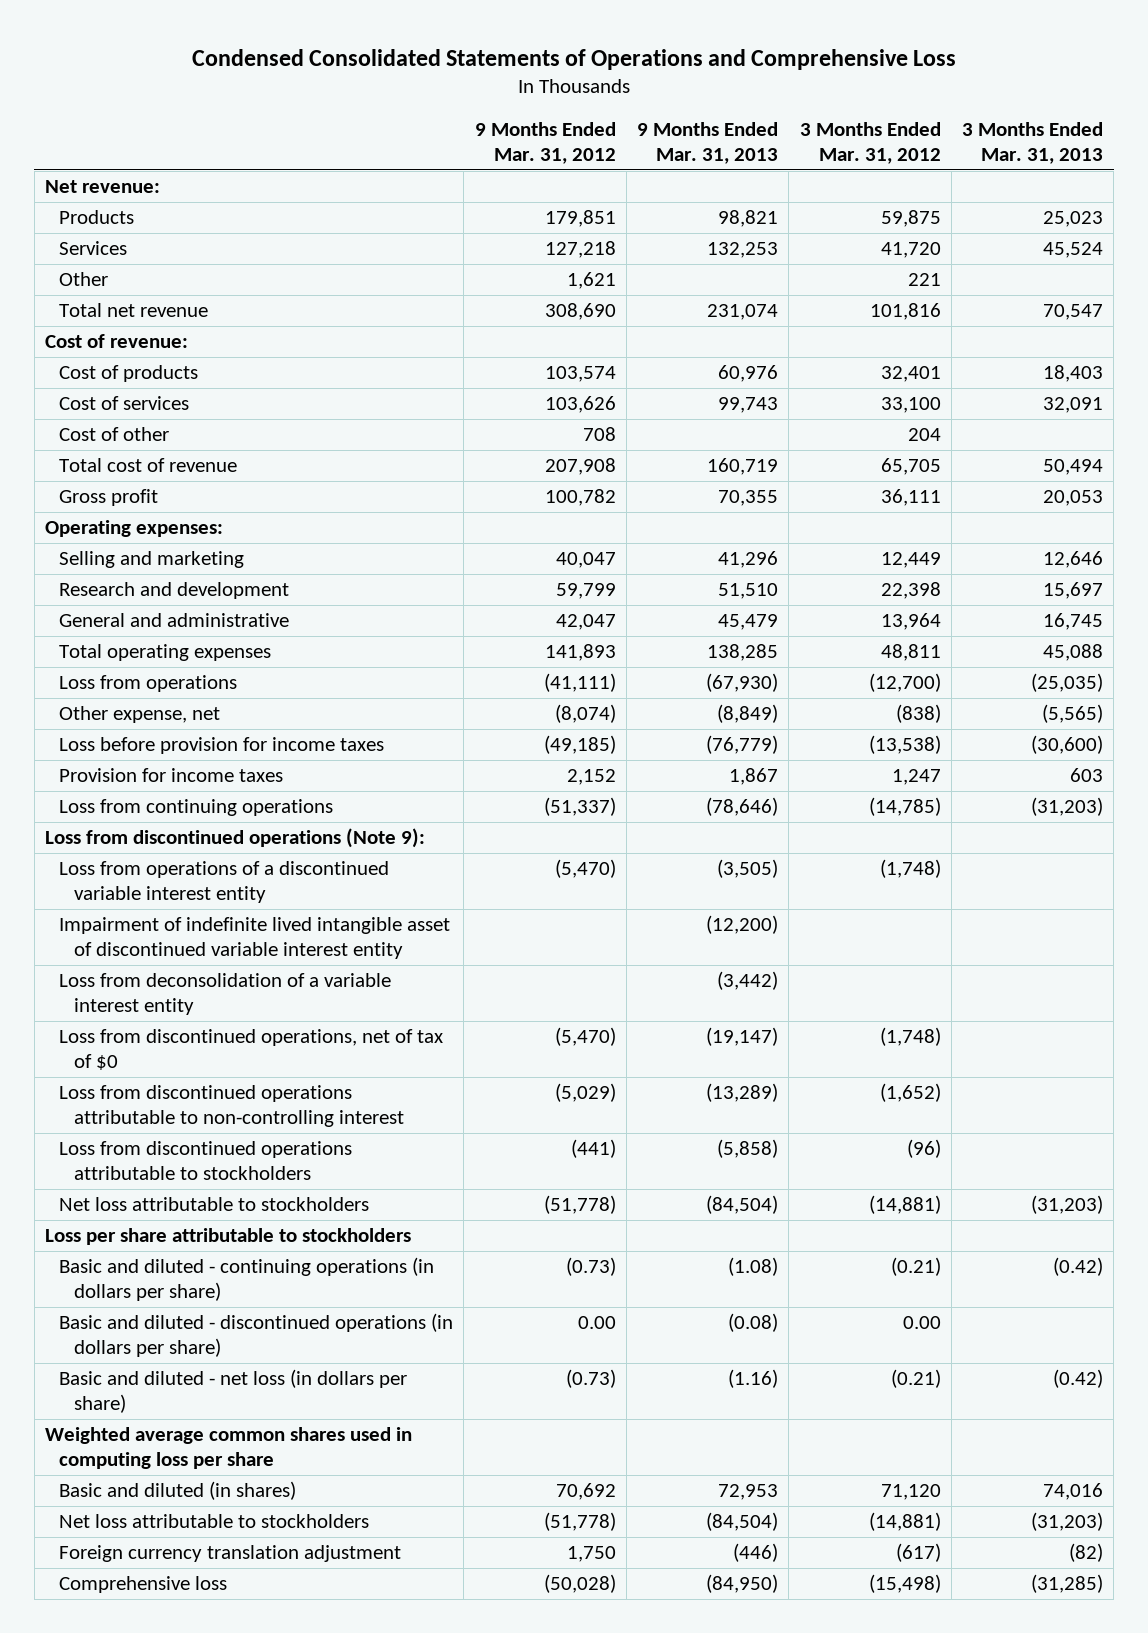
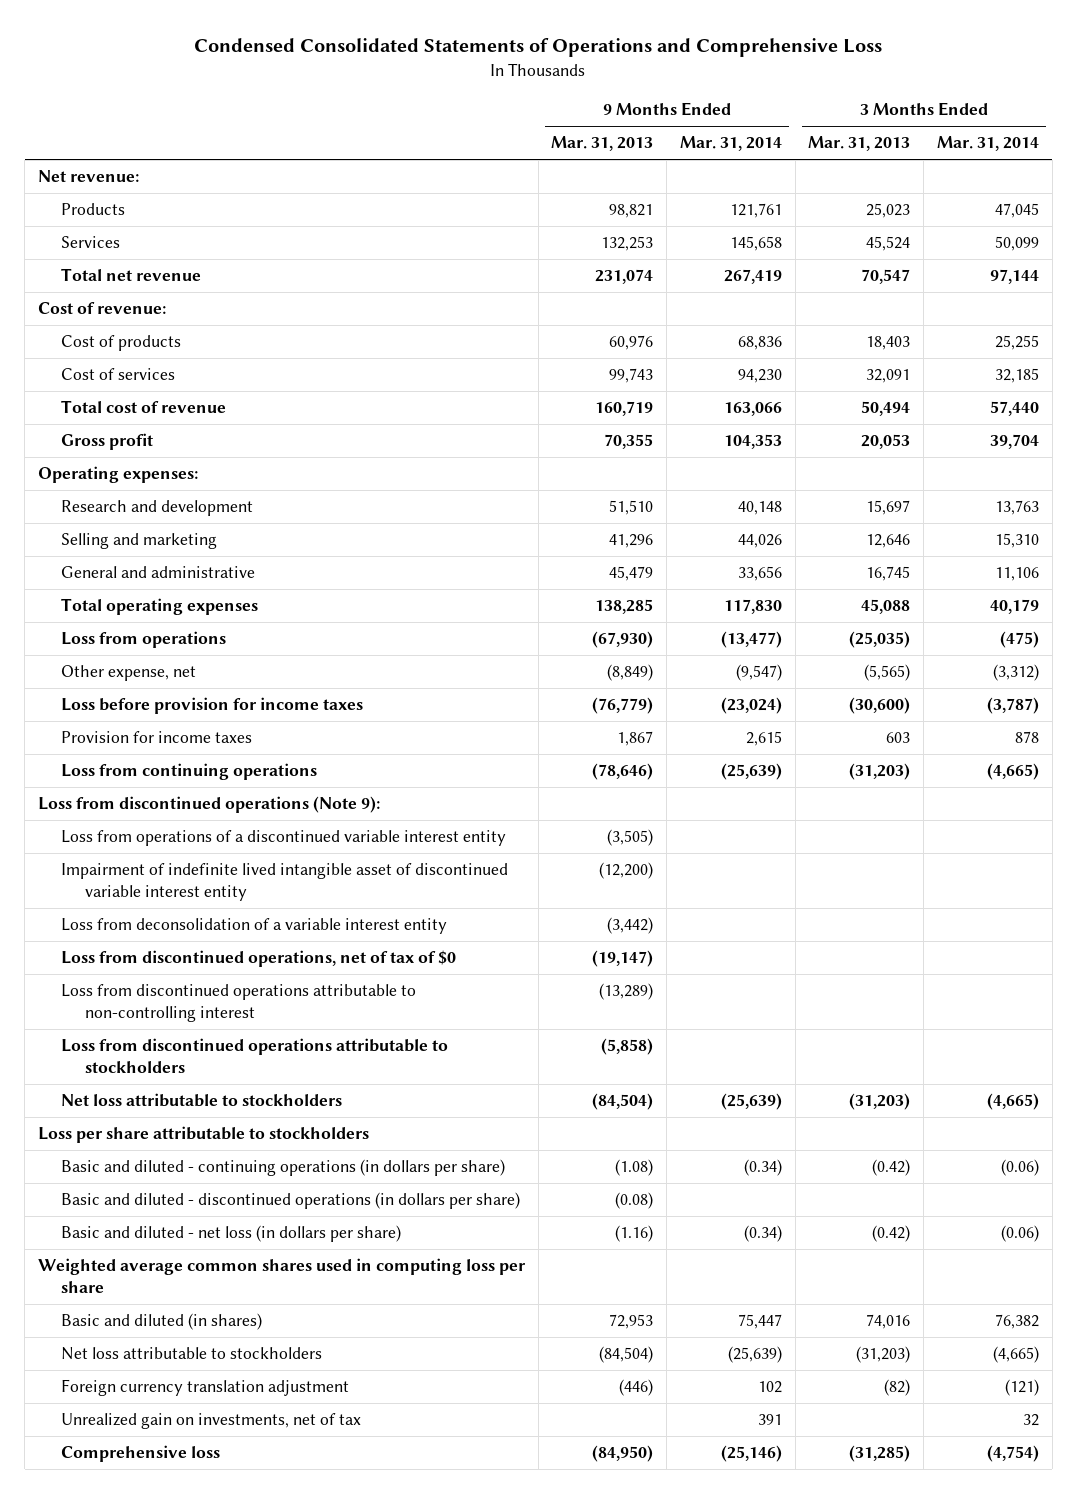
[474,122,616,164] 9 Months Ended Mar. 31, 2012 -> none
[799,122,941,164] 3 Months Ended Mar. 31, 2012 -> none
none -> [679,136,782,152] Mar. 31, 2014
none -> [936,136,1039,152] Mar. 31, 2014
[59,272,109,287] Other -> none
[59,427,170,442] Cost of other -> none
[59,551,245,569] Selling and marketing -> [61,533,218,550] Selling and marketing
none -> [61,1413,362,1430] Unrealized gain on investments, net of tax

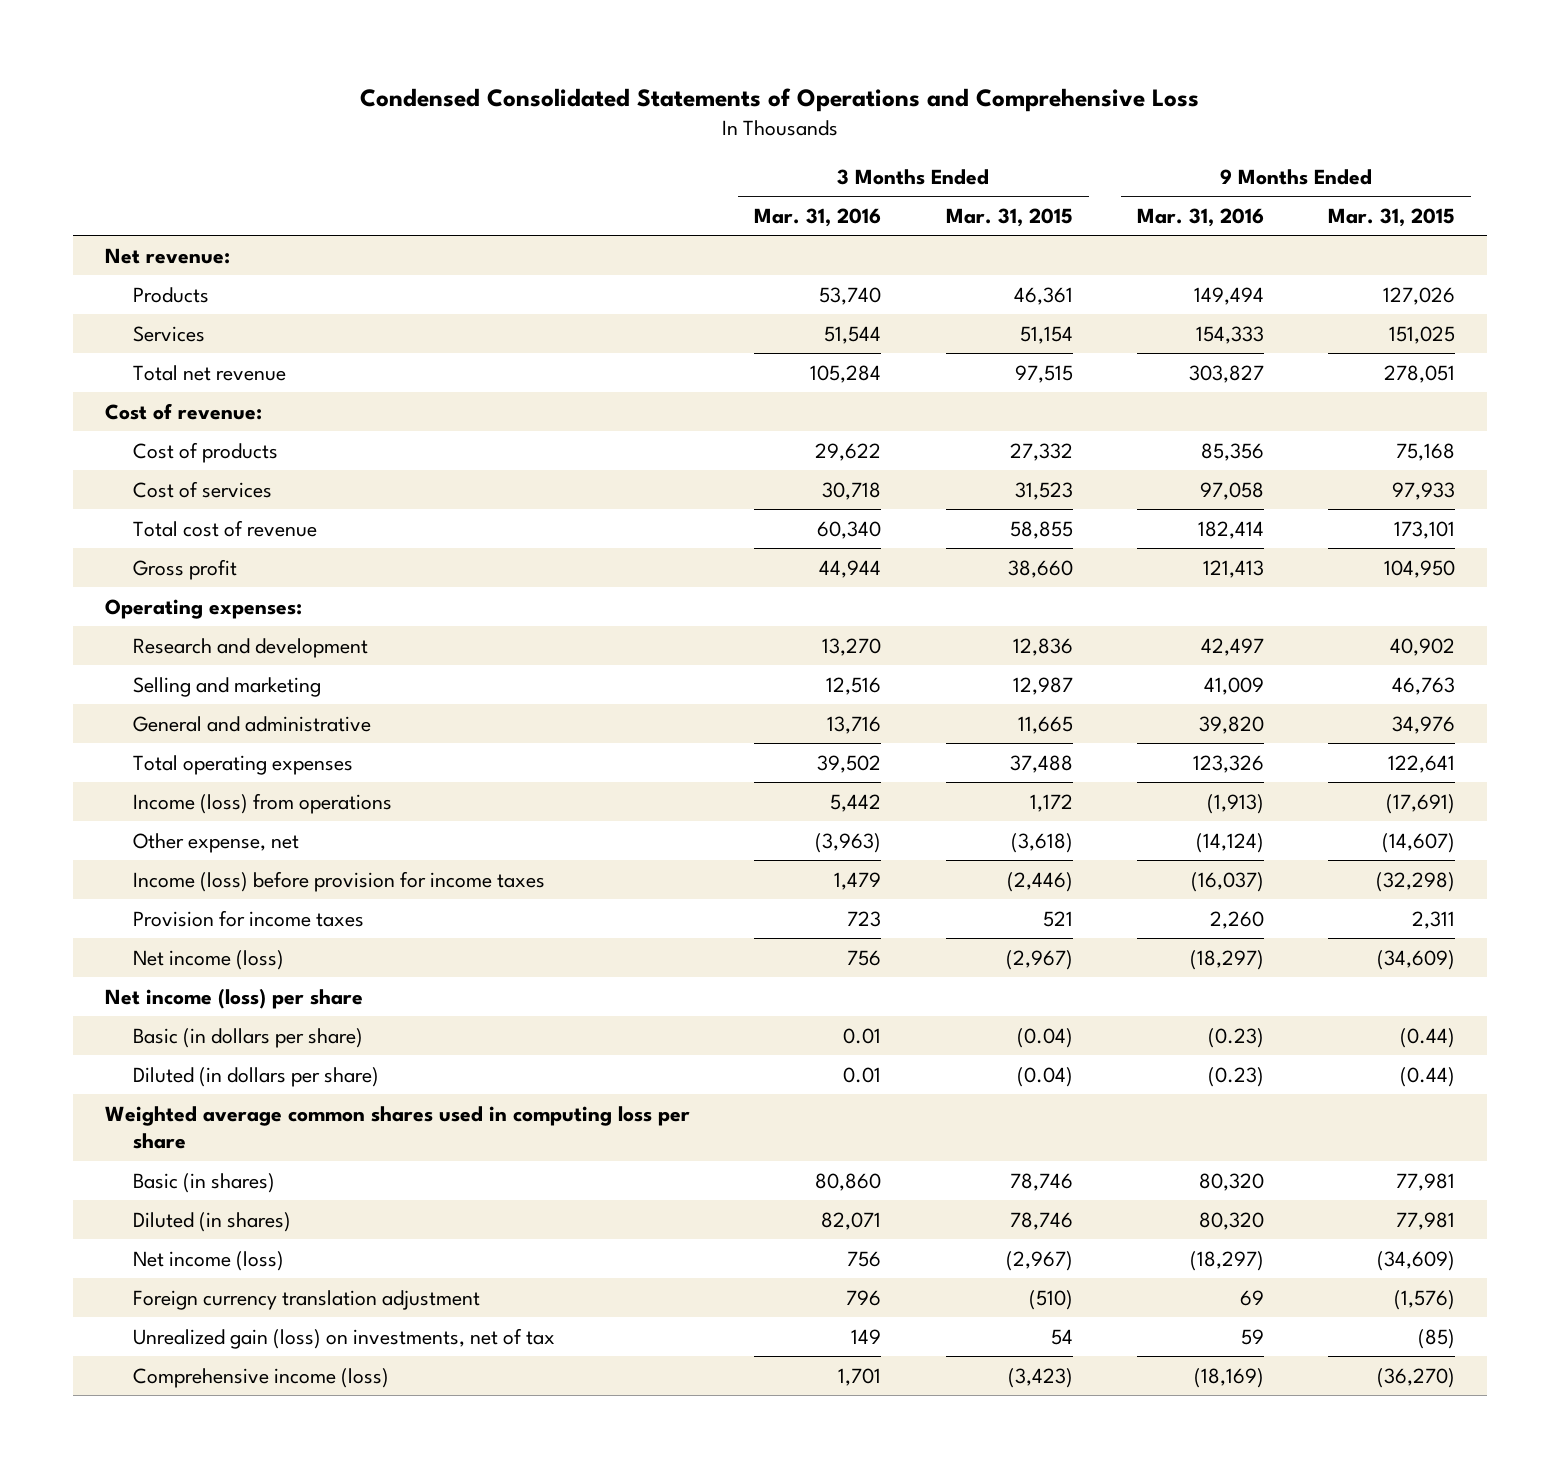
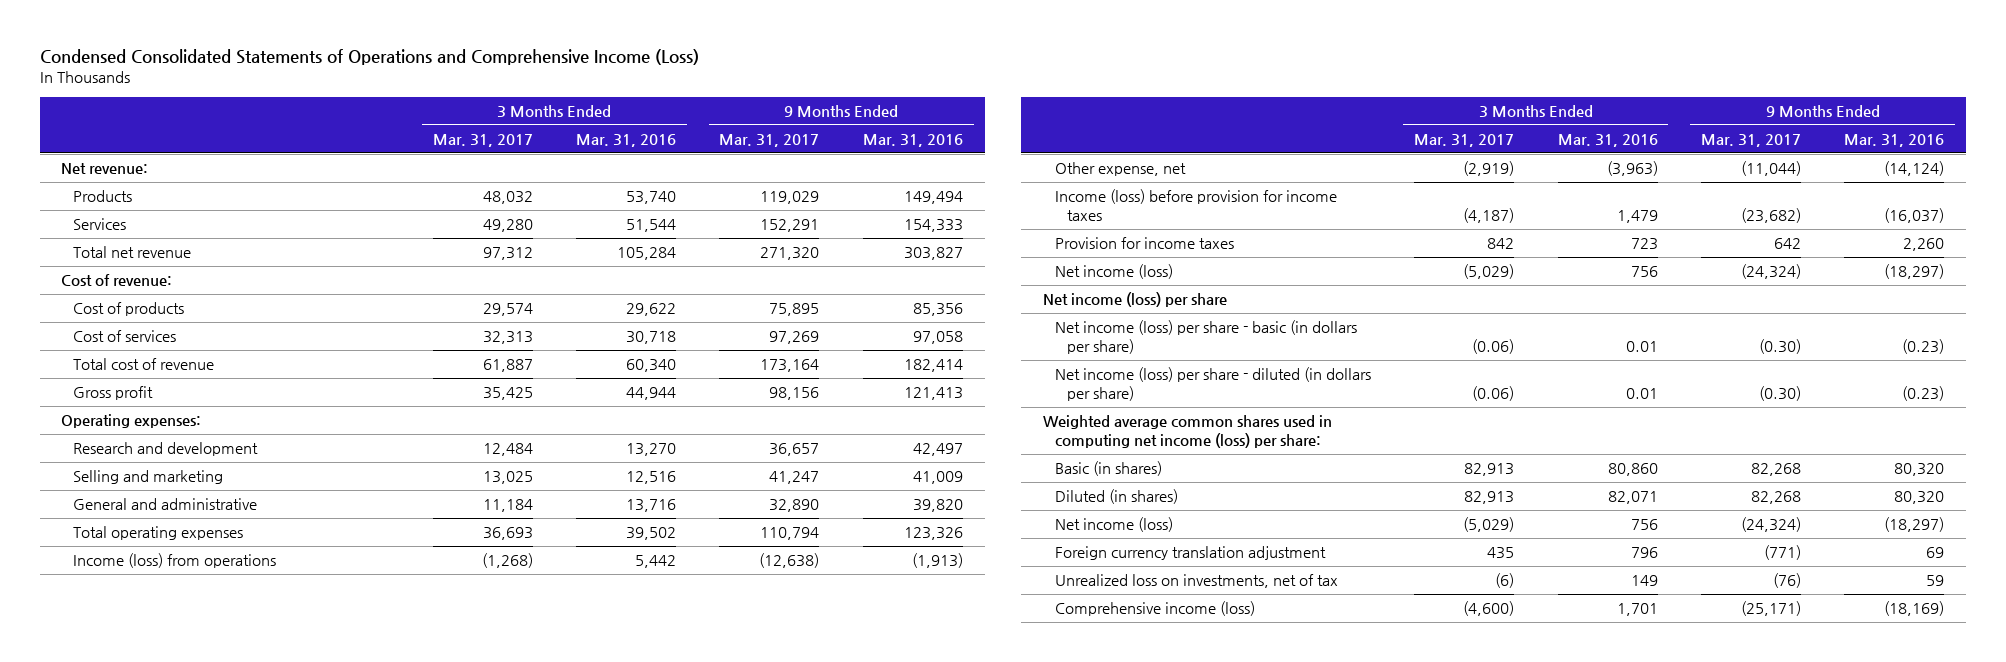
[360,88,1200,113] Condensed Consolidated Statements of Operations and Comprehensive Loss -> [39,49,699,66] Condensed Consolidated Statements of Operations and Comprehensive Income (Loss)
[945,207,1073,227] Mar. 31, 2015 -> none
[1328,207,1456,227] Mar. 31, 2015 -> none
none -> [432,133,533,147] Mar. 31, 2017
none -> [719,133,820,147] Mar. 31, 2017
[132,1027,363,1048] Basic (in dollars per share) -> [1054,320,1357,355] Net income (loss) per share - basic (in dollars per share)
[132,1066,379,1087] Diluted (in dollars per share) -> [1054,367,1371,402] Net income (loss) per share - diluted (in dollars per share)
[104,1105,690,1150] Weighted average common shares used in computing loss per share -> [1042,415,1332,449] Weighted average common shares used in computing net income (loss) per share:
[132,1327,555,1349] Unrealized gain (loss) on investments, net of tax -> [1054,574,1338,589] Unrealized loss on investments, net of tax

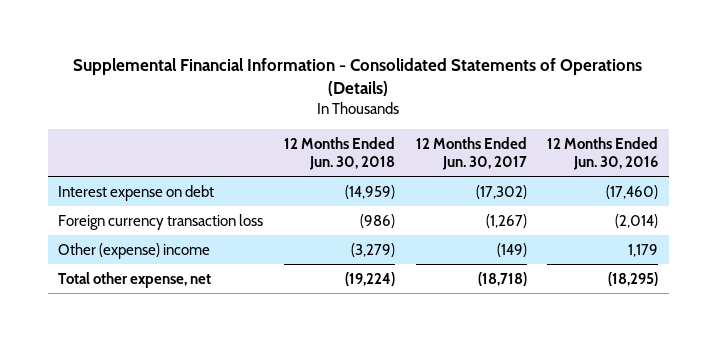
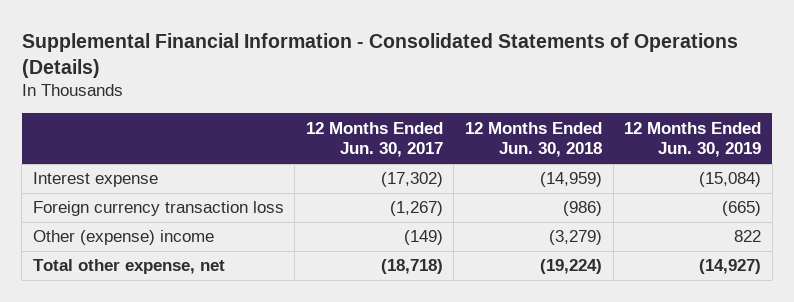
[547,136,659,170] 12 Months Ended Jun. 30, 2016 -> none
none -> [624,121,762,158] 12 Months Ended Jun. 30, 2019
[58,184,215,201] Interest expense on debt -> [32,172,158,188] Interest expense

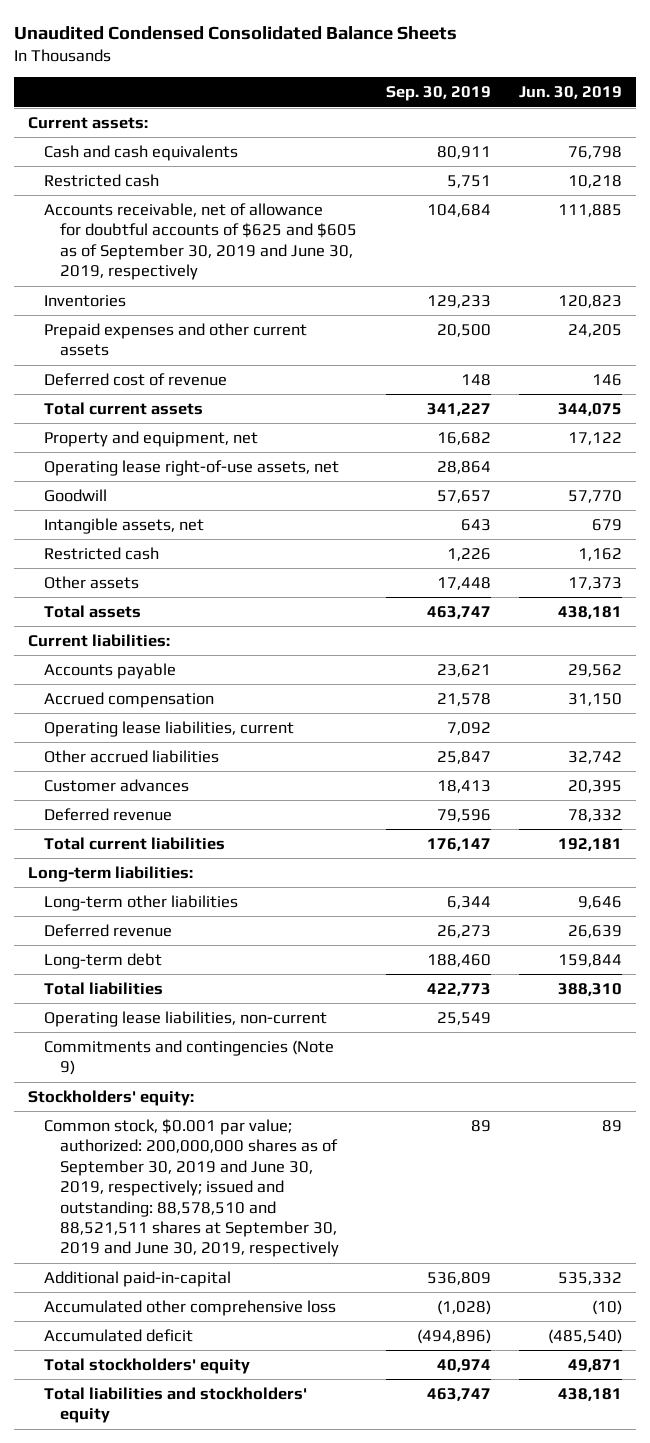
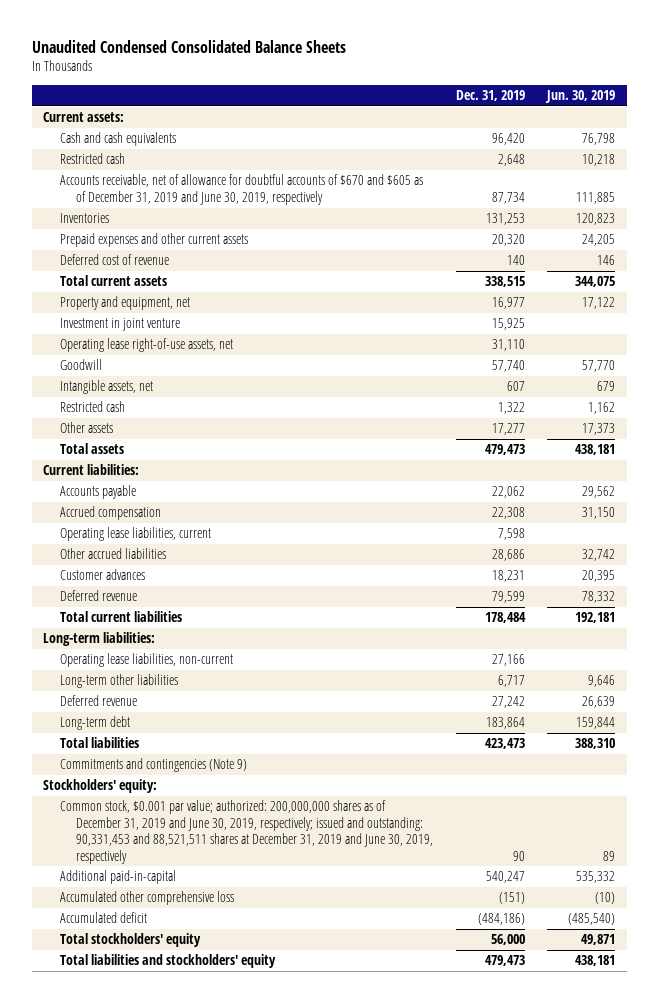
[385,86,491,102] Sep. 30, 2019 -> none
none -> [455,90,525,102] Dec. 31, 2019
[44,203,358,281] Accounts receivable, net of allowance for doubtful accounts of $625 and $605 as of September 30, 2019 and June 30, 2019, respectively -> [59,174,423,205] Accounts receivable, net of allowance for doubtful accounts of $670 and $605 as of December 31, 2019 and June 30, 2019, respectively
none -> [59,318,180,332] Investment in joint venture
[44,1011,328,1028] Operating lease liabilities, non-current -> [59,653,233,668] Operating lease liabilities, non-current
[44,1119,340,1258] Common stock, $0.001 par value; authorized: 200,000,000 shares as of September 30, 2019 and June 30, 2019, respectively; issued and outstanding: 88,578,510 and 88,521,511 shares at September 30, 2019 and June 30, 2019, respectively -> [59,800,434,864] Common stock, $0.001 par value; authorized: 200,000,000 shares as of December 31, 2019 and June 30, 2019, respectively; issued and outstanding: 90,331,453 and 88,521,511 shares at December 31, 2019 and June 30, 2019, respectively

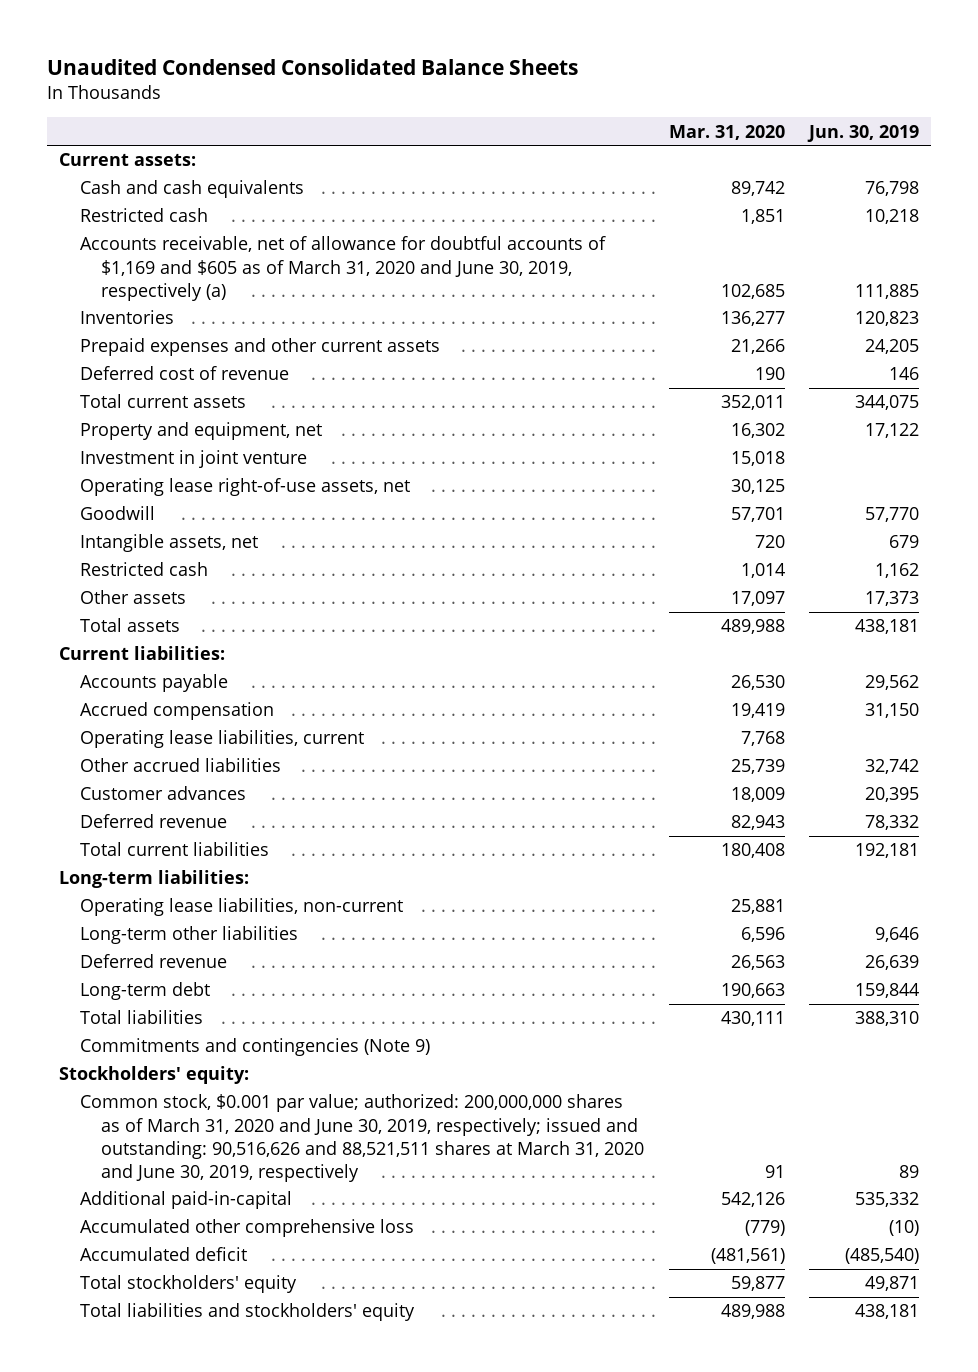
[455,90,525,102] Dec. 31, 2019 -> none
none -> [668,124,785,140] Mar. 31, 2020
[59,174,423,205] Accounts receivable, net of allowance for doubtful accounts of $670 and $605 as of December 31, 2019 and June 30, 2019, respectively -> [80,236,607,301] Accounts receivable, net of allowance for doubtful accounts of $1,169 and $605 as of March 31, 2020 and June 30, 2019, respectively (a)
[59,800,434,864] Common stock, $0.001 par value; authorized: 200,000,000 shares as of December 31, 2019 and June 30, 2019, respectively; issued and outstanding: 90,331,453 and 88,521,511 shares at December 31, 2019 and June 30, 2019, respectively -> [80,1094,645,1182] Common stock, $0.001 par value; authorized: 200,000,000 shares as of March 31, 2020 and June 30, 2019, respectively; issued and outstanding: 90,516,626 and 88,521,511 shares at March 31, 2020 and June 30, 2019, respectively

